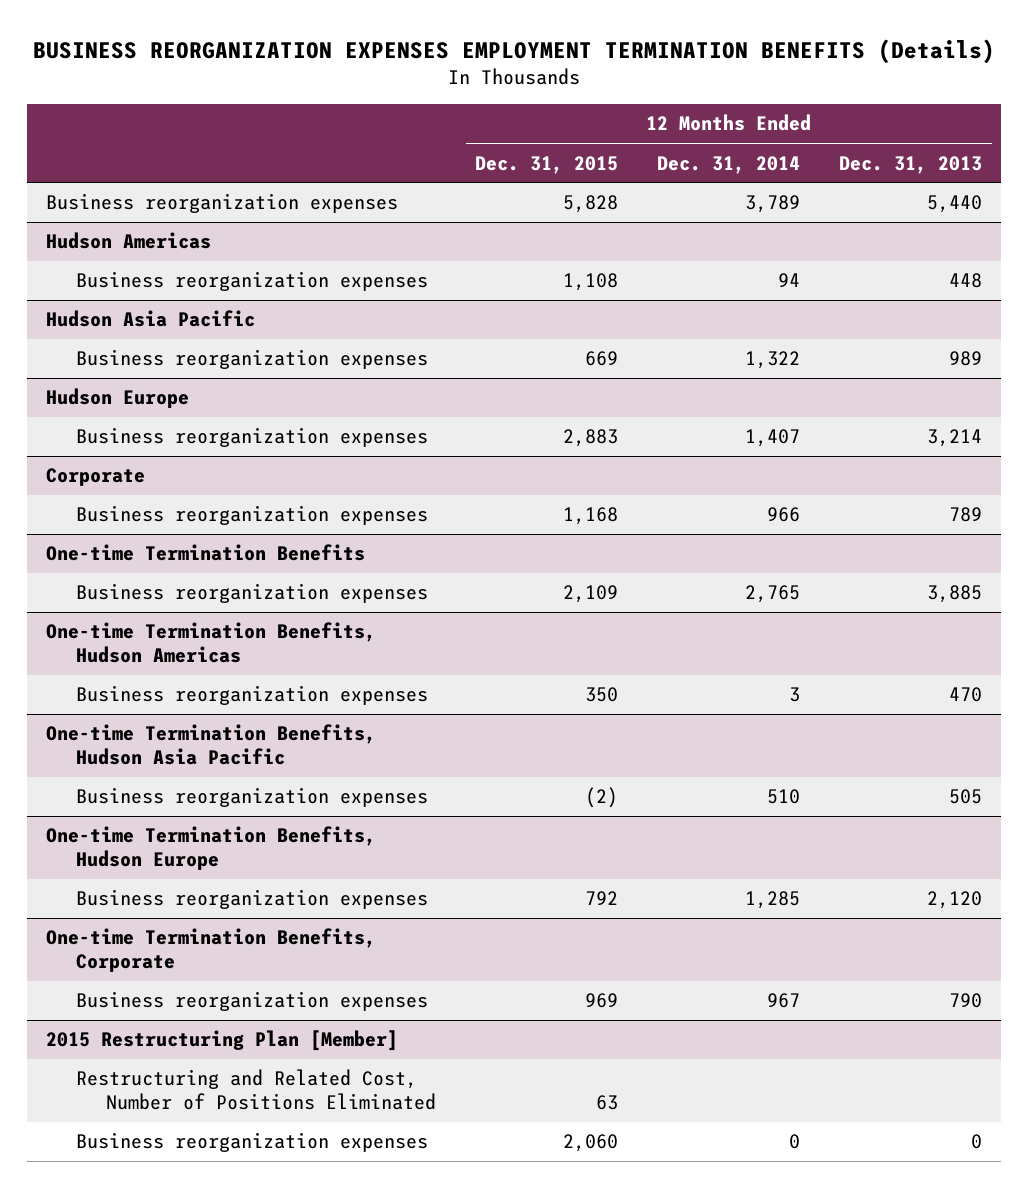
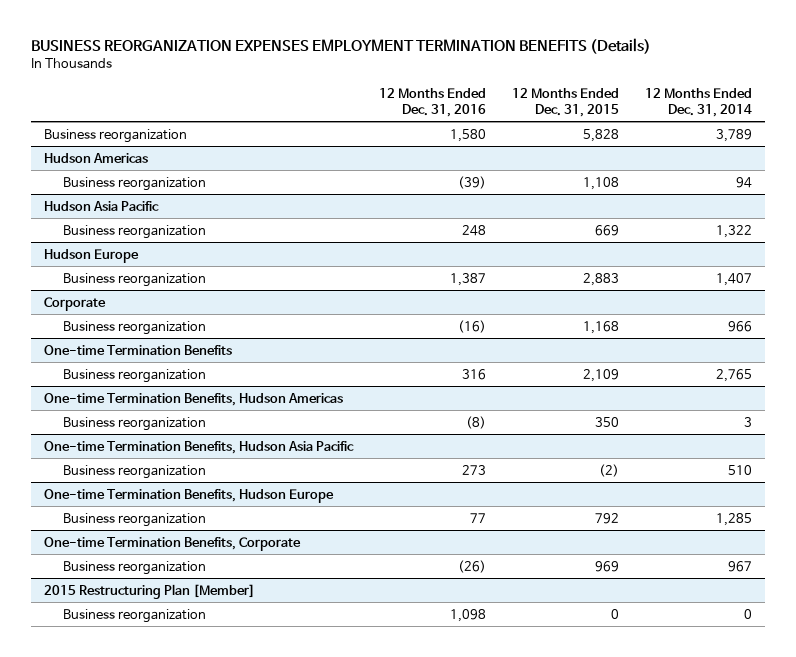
[838,155,982,174] Dec. 31, 2013 -> none
none -> [379,87,487,117] 12 Months Ended Dec. 31, 2016
[46,193,399,214] Business reorganization expenses -> [44,128,188,143] Business reorganization
[76,271,429,292] Business reorganization expenses -> [63,176,207,191] Business reorganization
[76,349,429,370] Business reorganization expenses -> [63,224,207,239] Business reorganization
[76,427,429,448] Business reorganization expenses -> [63,272,207,287] Business reorganization
[76,505,429,526] Business reorganization expenses -> [63,320,207,335] Business reorganization
[76,583,429,604] Business reorganization expenses -> [63,368,207,383] Business reorganization
[76,685,429,706] Business reorganization expenses -> [63,416,207,431] Business reorganization
[76,787,429,808] Business reorganization expenses -> [63,464,207,479] Business reorganization
[76,889,429,910] Business reorganization expenses -> [63,512,207,527] Business reorganization
[76,991,429,1012] Business reorganization expenses -> [63,560,207,575] Business reorganization
[76,1069,437,1111] Restructuring and Related Cost, Number of Positions Eliminated -> none
[76,1132,429,1153] Business reorganization expenses -> [63,608,207,623] Business reorganization
[563,1134,619,1153] 2,060 -> [610,608,619,619] 0

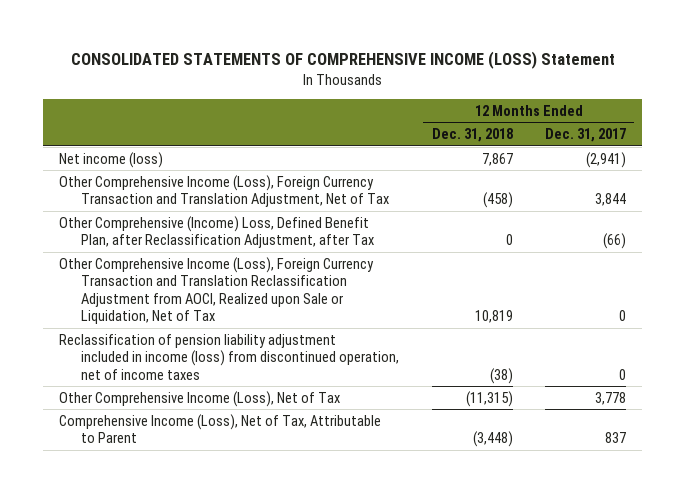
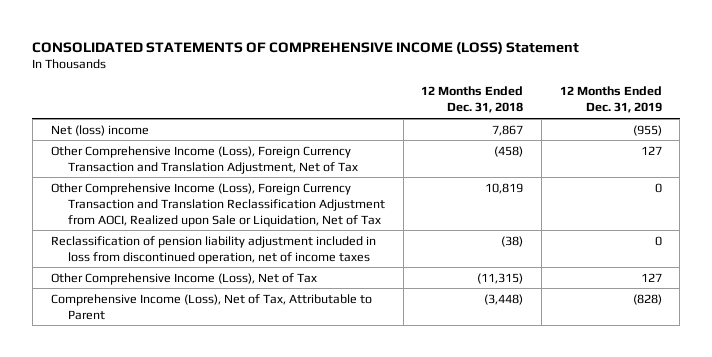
[545,128,627,143] Dec. 31, 2017 -> none
none -> [559,86,662,114] 12 Months Ended Dec. 31, 2019
[59,151,164,168] Net income (loss) -> [50,124,149,136] Net (loss) income
[59,215,375,249] Other Comprehensive (Income) Loss, Defined Benefit Plan, after Reclassification Adjustment, after Tax -> none
[59,333,400,380] Reclassification of pension liability adjustment included in income (loss) from discontinued operation, net of income taxes -> [50,235,376,264] Reclassification of pension liability adjustment included in loss from discontinued operation, net of income taxes

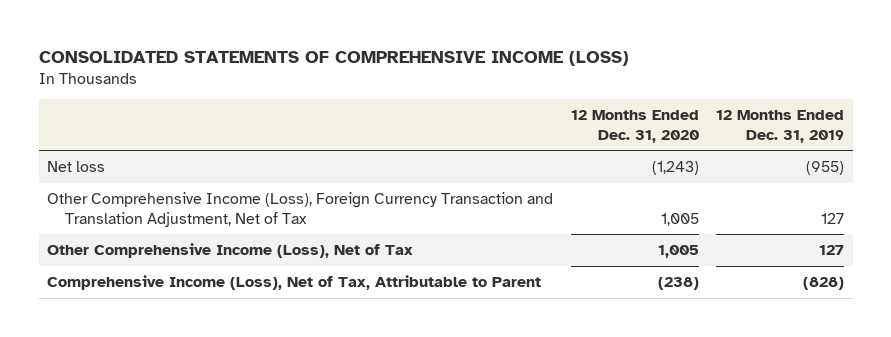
[32,41,580,54] CONSOLIDATED STATEMENTS OF COMPREHENSIVE INCOME (LOSS) Statement -> [38,50,629,66] CONSOLIDATED STATEMENTS OF COMPREHENSIVE INCOME (LOSS)
[421,86,524,114] 12 Months Ended Dec. 31, 2018 -> none
none -> [570,110,699,143] 12 Months Ended Dec. 31, 2020
[50,124,149,136] Net (loss) income -> [47,161,106,173] Net loss
[50,182,386,227] Other Comprehensive Income (Loss), Foreign Currency Transaction and Translation Reclassification Adjustment from AOCI, Realized upon Sale or Liquidation, Net of Tax -> none
[50,235,376,264] Reclassification of pension liability adjustment included in loss from discontinued operation, net of income taxes -> none

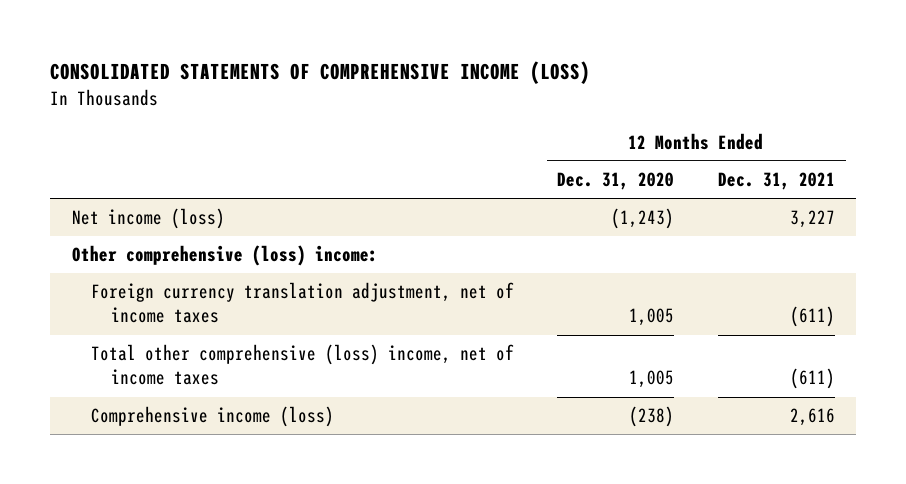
[716,110,845,143] 12 Months Ended Dec. 31, 2019 -> none
none -> [717,172,835,191] Dec. 31, 2021
[47,161,106,173] Net loss -> [71,208,225,230] Net income (loss)
none -> [71,245,378,267] Other comprehensive (loss) income:
[47,192,554,227] Other Comprehensive Income (Loss), Foreign Currency Transaction and Translation Adjustment, Net of Tax -> [91,282,515,324] Foreign currency translation adjustment, net of income taxes
[47,243,414,259] Other Comprehensive Income (Loss), Net of Tax -> [91,344,515,386] Total other comprehensive (loss) income, net of income taxes
[47,275,542,291] Comprehensive Income (Loss), Net of Tax, Attributable to Parent -> [91,406,335,428] Comprehensive income (loss)

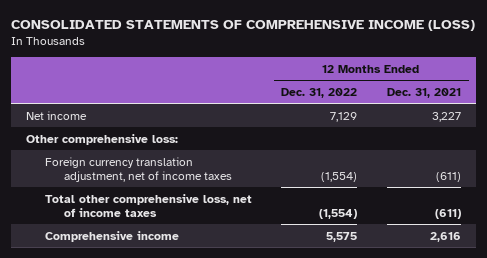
[557,172,675,191] Dec. 31, 2020 -> none
none -> [281,87,358,98] Dec. 31, 2022
[71,208,225,230] Net income (loss) -> [25,110,87,120] Net income
[71,245,378,267] Other comprehensive (loss) income: -> [25,133,178,145] Other comprehensive loss:
[91,344,515,386] Total other comprehensive (loss) income, net of income taxes -> [44,193,252,217] Total other comprehensive loss, net of income taxes
[91,406,335,428] Comprehensive income (loss) -> [44,230,179,242] Comprehensive income

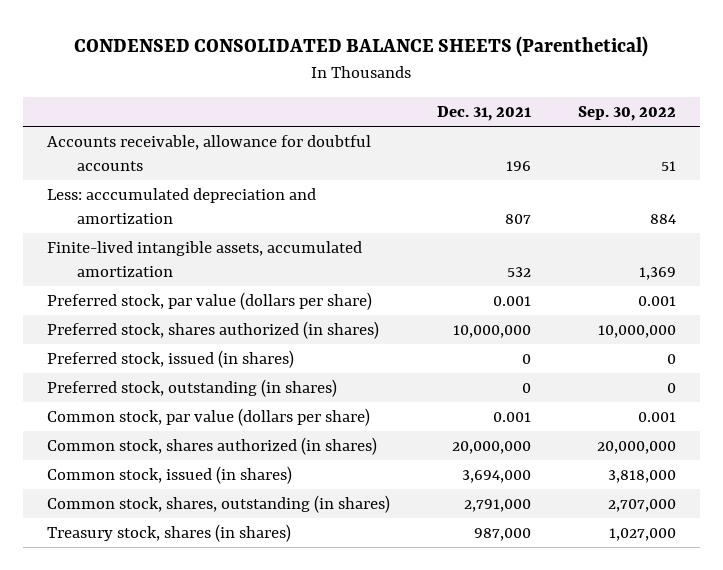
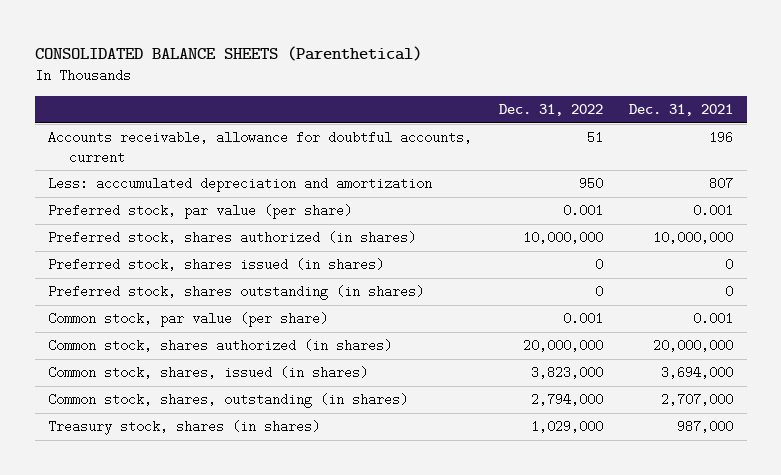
[74,36,649,58] CONDENSED CONSOLIDATED BALANCE SHEETS (Parenthetical) -> [34,46,422,62] CONSOLIDATED BALANCE SHEETS (Parenthetical)
[577,105,676,121] Sep. 30, 2022 -> none
none -> [498,104,603,117] Dec. 31, 2022
[46,135,371,172] Accounts receivable, allowance for doubtful accounts -> [48,131,473,164] Accounts receivable, allowance for doubtful accounts, current
[46,241,362,278] Finite-lived intangible assets, accumulated amortization -> none
[46,292,372,311] Preferred stock, par value (dollars per share) -> [48,204,353,220] Preferred stock, par value (per share)
[46,350,294,369] Preferred stock, issued (in shares) -> [48,258,385,272] Preferred stock, shares issued (in shares)
[46,379,337,398] Preferred stock, outstanding (in shares) -> [48,285,425,301] Preferred stock, shares outstanding (in shares)
[46,408,370,427] Common stock, par value (dollars per share) -> [48,312,329,328] Common stock, par value (per share)
[46,466,292,485] Common stock, issued (in shares) -> [48,366,369,380] Common stock, shares, issued (in shares)
[463,499,531,513] 2,791,000 -> [661,393,734,407] 2,707,000

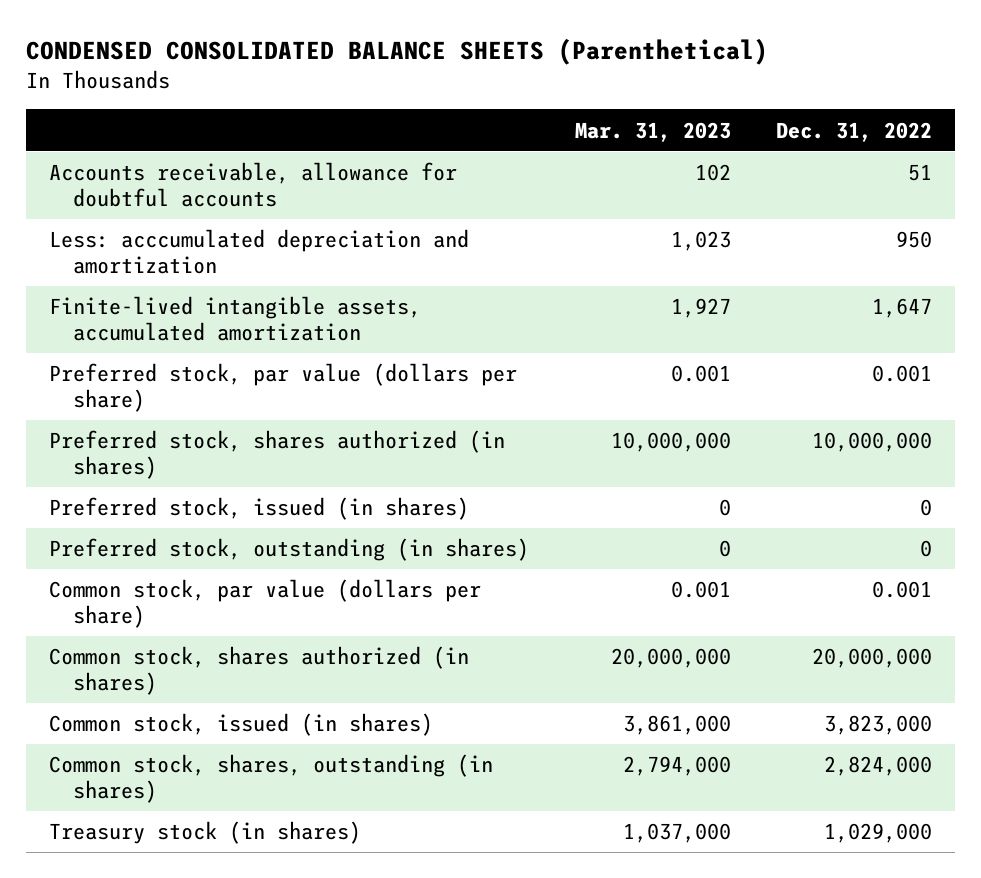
[34,46,422,62] CONSOLIDATED BALANCE SHEETS (Parenthetical) -> [25,38,768,66] CONDENSED CONSOLIDATED BALANCE SHEETS (Parenthetical)
[629,104,734,117] Dec. 31, 2021 -> none
none -> [574,121,731,142] Mar. 31, 2023
[48,131,473,164] Accounts receivable, allowance for doubtful accounts, current -> [48,162,457,208] Accounts receivable, allowance for doubtful accounts
none -> [48,296,421,342] Finite-lived intangible assets, accumulated amortization
[48,204,353,220] Preferred stock, par value (per share) -> [48,363,517,413] Preferred stock, par value (dollars per share)
[48,258,385,272] Preferred stock, shares issued (in shares) -> [48,497,469,521] Preferred stock, issued (in shares)
[48,285,425,301] Preferred stock, shares outstanding (in shares) -> [48,538,529,562] Preferred stock, outstanding (in shares)
[48,312,329,328] Common stock, par value (per share) -> [48,579,481,629] Common stock, par value (dollars per share)
[48,366,369,380] Common stock, shares, issued (in shares) -> [48,713,433,737] Common stock, issued (in shares)
[530,393,603,407] 2,794,000 -> [824,756,933,777] 2,824,000
[48,420,321,436] Treasury stock, shares (in shares) -> [48,821,361,845] Treasury stock (in shares)

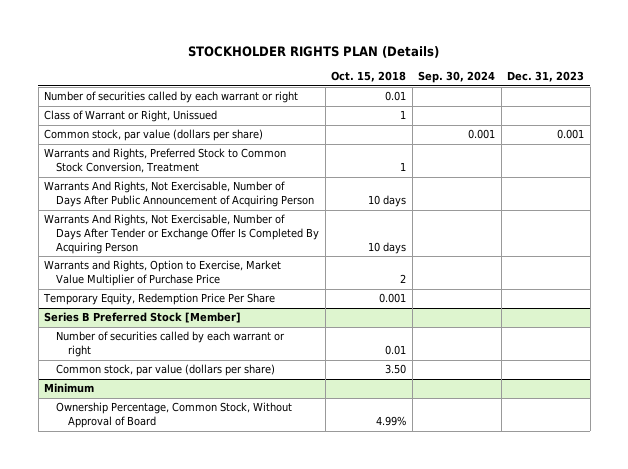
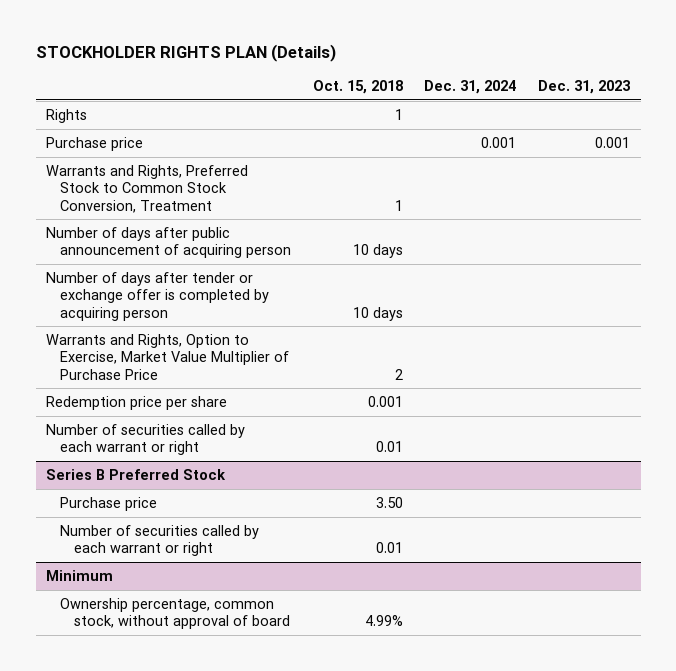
[418,71,496,84] Sep. 30, 2024 -> none
none -> [424,79,517,94] Dec. 31, 2024
[44,91,299,104] Number of securities called by each warrant or right -> none
[44,110,218,123] Class of Warrant or Right, Unissued -> [46,108,88,123] Rights
[44,129,264,142] Common stock, par value (dollars per share) -> [46,136,144,151] Purchase price
[44,181,315,208] Warrants And Rights, Not Exercisable, Number of Days After Public Announcement of Acquiring Person -> [46,226,292,259] Number of days after public announcement of acquiring person
[44,214,320,255] Warrants And Rights, Not Exercisable, Number of Days After Tender or Exchange Offer Is Completed By Acquiring Person -> [46,271,270,321] Number of days after tender or exchange offer is completed by acquiring person
[44,312,242,324] Series B Preferred Stock [Member] -> none
[43,293,276,306] Temporary Equity, Redemption Price Per Share -> [46,395,228,410] Redemption price per share
none -> [46,468,227,480] Series B Preferred Stock
[56,364,276,377] Common stock, par value (dollars per share) -> [60,496,158,511] Purchase price
none -> [60,524,260,557] Number of securities called by each warrant or right
[56,402,293,429] Ownership Percentage, Common Stock, Without Approval of Board -> [60,597,291,630] Ownership percentage, common stock, without approval of board

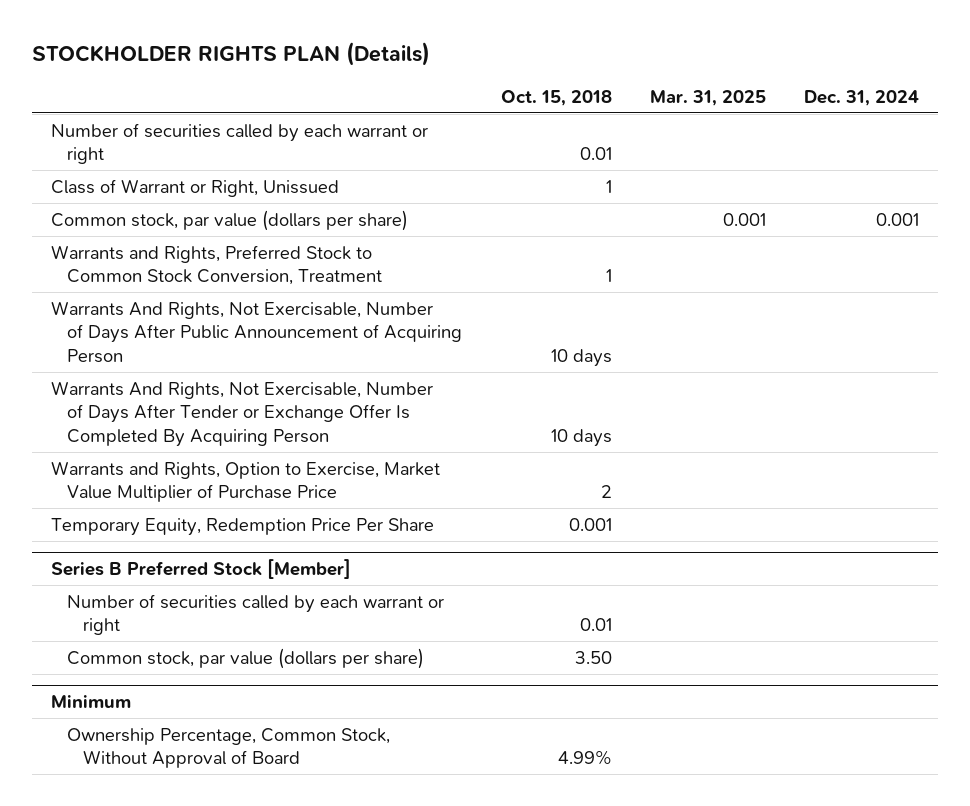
[537,79,630,94] Dec. 31, 2023 -> none
none -> [649,89,766,106] Mar. 31, 2025
[46,423,246,456] Number of securities called by each warrant or right -> [51,122,429,165] Number of securities called by each warrant or right
[46,108,88,123] Rights -> [51,178,340,197] Class of Warrant or Right, Unissued
[46,136,144,151] Purchase price -> [51,209,409,231] Common stock, par value (dollars per share)
[46,226,292,259] Number of days after public announcement of acquiring person -> [51,300,463,363] Warrants And Rights, Not Exercisable, Number of Days After Public Announcement of Acquiring Person
[46,271,270,321] Number of days after tender or exchange offer is completed by acquiring person -> [51,380,434,447] Warrants And Rights, Not Exercisable, Number of Days After Tender or Exchange Offer Is Completed By Acquiring Person
[60,496,158,511] Purchase price -> none
[46,395,228,410] Redemption price per share -> [51,517,435,536] Temporary Equity, Redemption Price Per Share
[46,468,227,480] Series B Preferred Stock -> [51,559,352,580] Series B Preferred Stock [Member]
none -> [67,647,425,669] Common stock, par value (dollars per share)
[60,597,291,630] Ownership percentage, common stock, without approval of board -> [67,727,391,769] Ownership Percentage, Common Stock, Without Approval of Board

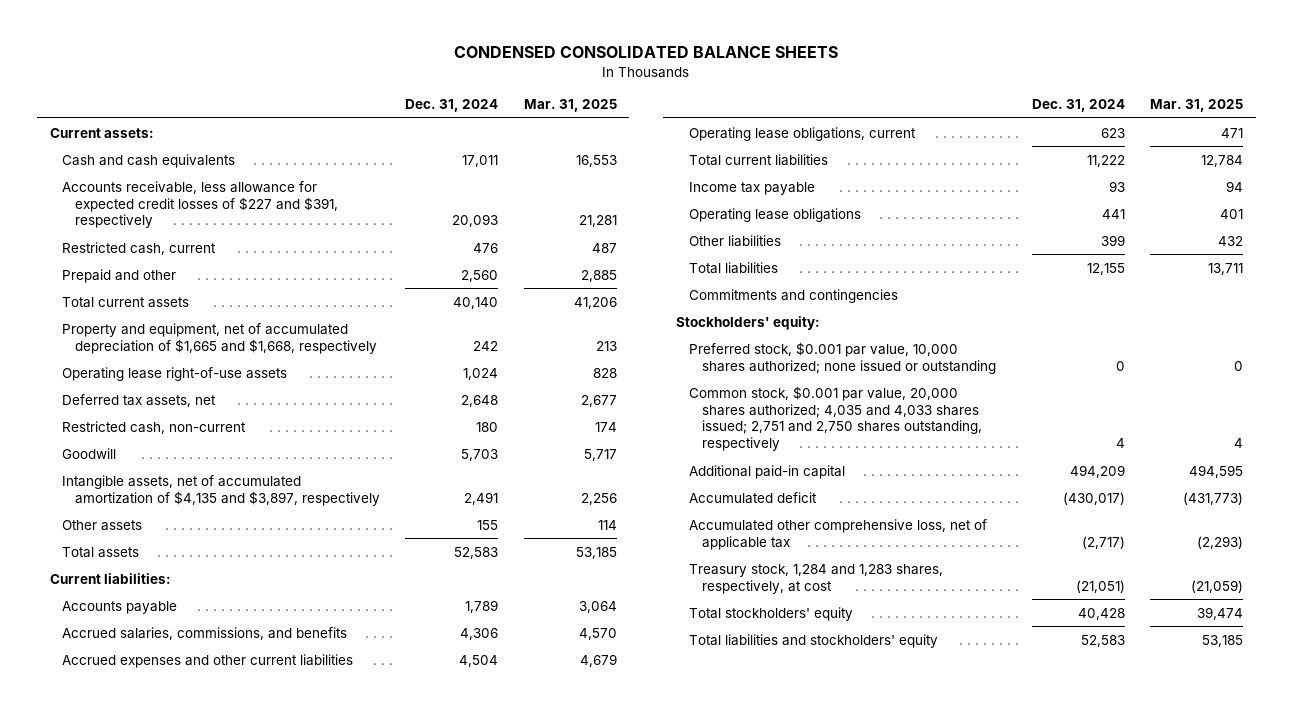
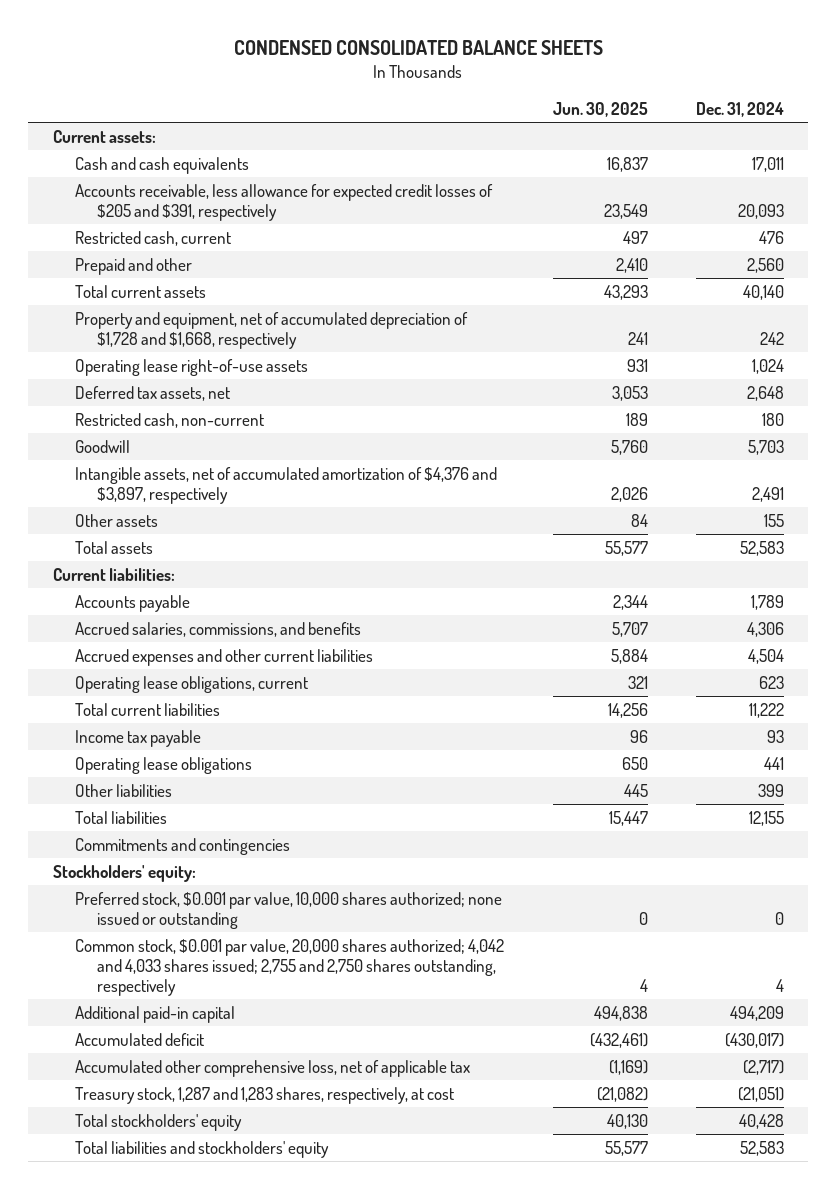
[523,99,617,113] Mar. 31, 2025 -> none
none -> [552,102,648,118] Jun. 30, 2025
[62,180,339,229] Accounts receivable, less allowance for expected credit losses of $227 and $391, respectively -> [74,183,493,221] Accounts receivable, less allowance for expected credit losses of $205 and $391, respectively
[62,322,378,354] Property and equipment, net of accumulated depreciation of $1,665 and $1,668, respectively -> [74,311,468,349] Property and equipment, net of accumulated depreciation of $1,728 and $1,668, respectively
[62,474,381,506] Intangible assets, net of accumulated amortization of $4,135 and $3,897, respectively -> [74,466,497,504] Intangible assets, net of accumulated amortization of $4,376 and $3,897, respectively
[688,385,982,452] Common stock, $0.001 par value, 20,000 shares authorized; 4,035 and 4,033 shares issued; 2,751 and 2,750 shares outstanding, respectively -> [74,938,504,996] Common stock, $0.001 par value, 20,000 shares authorized; 4,042 and 4,033 shares issued; 2,755 and 2,750 shares outstanding, respectively
[688,563,943,594] Treasury stock, 1,284 and 1,283 shares, respectively, at cost -> [74,1086,454,1104] Treasury stock, 1,287 and 1,283 shares, respectively, at cost

